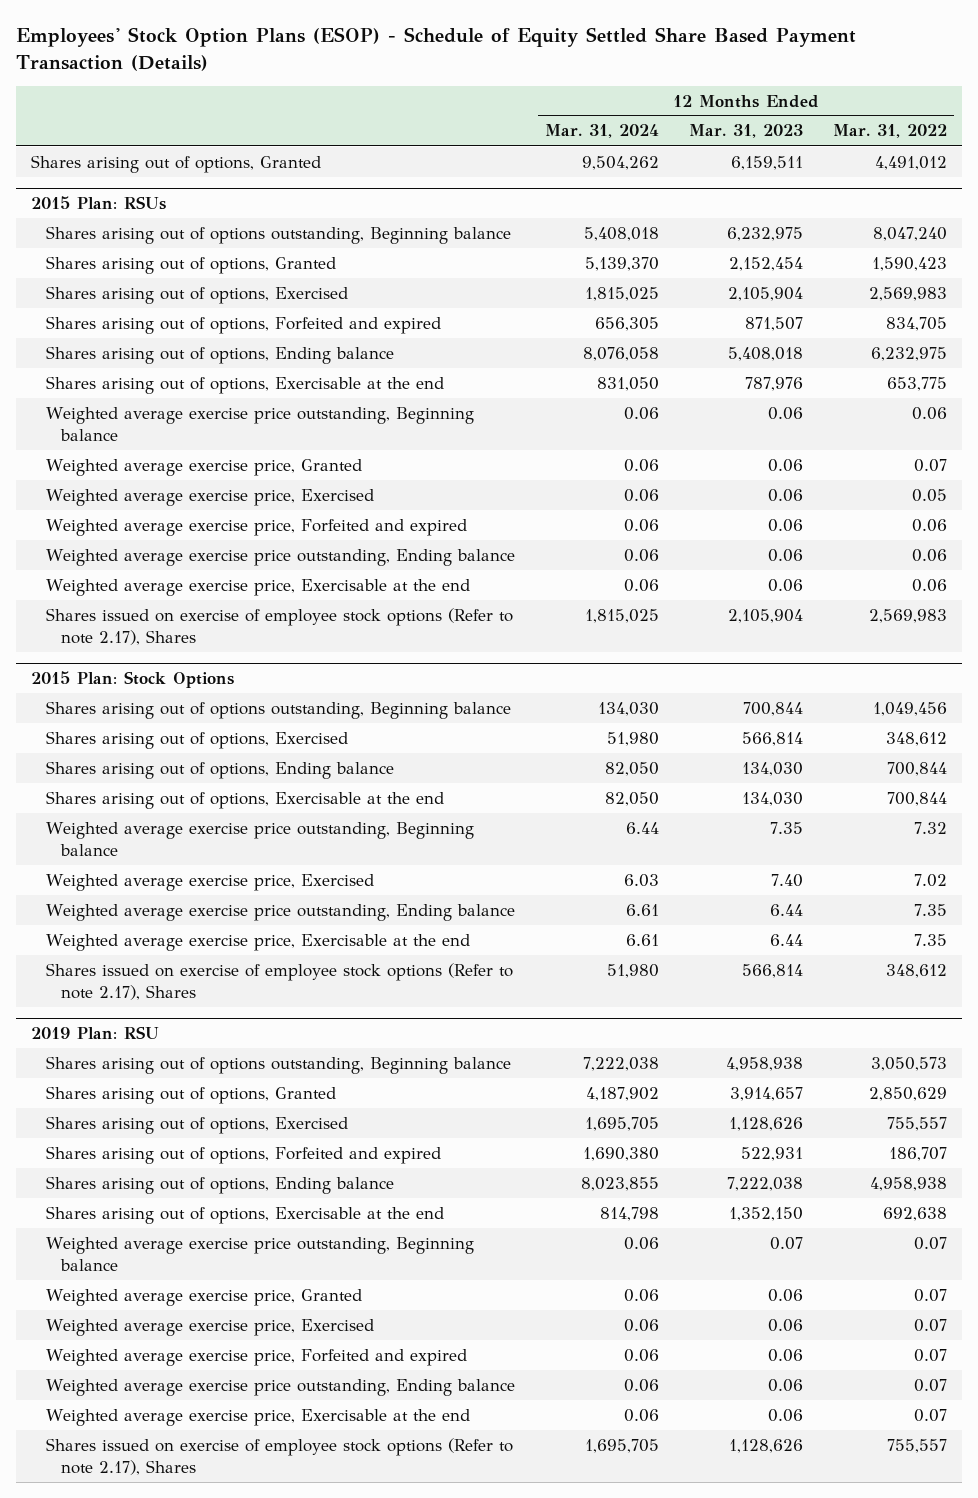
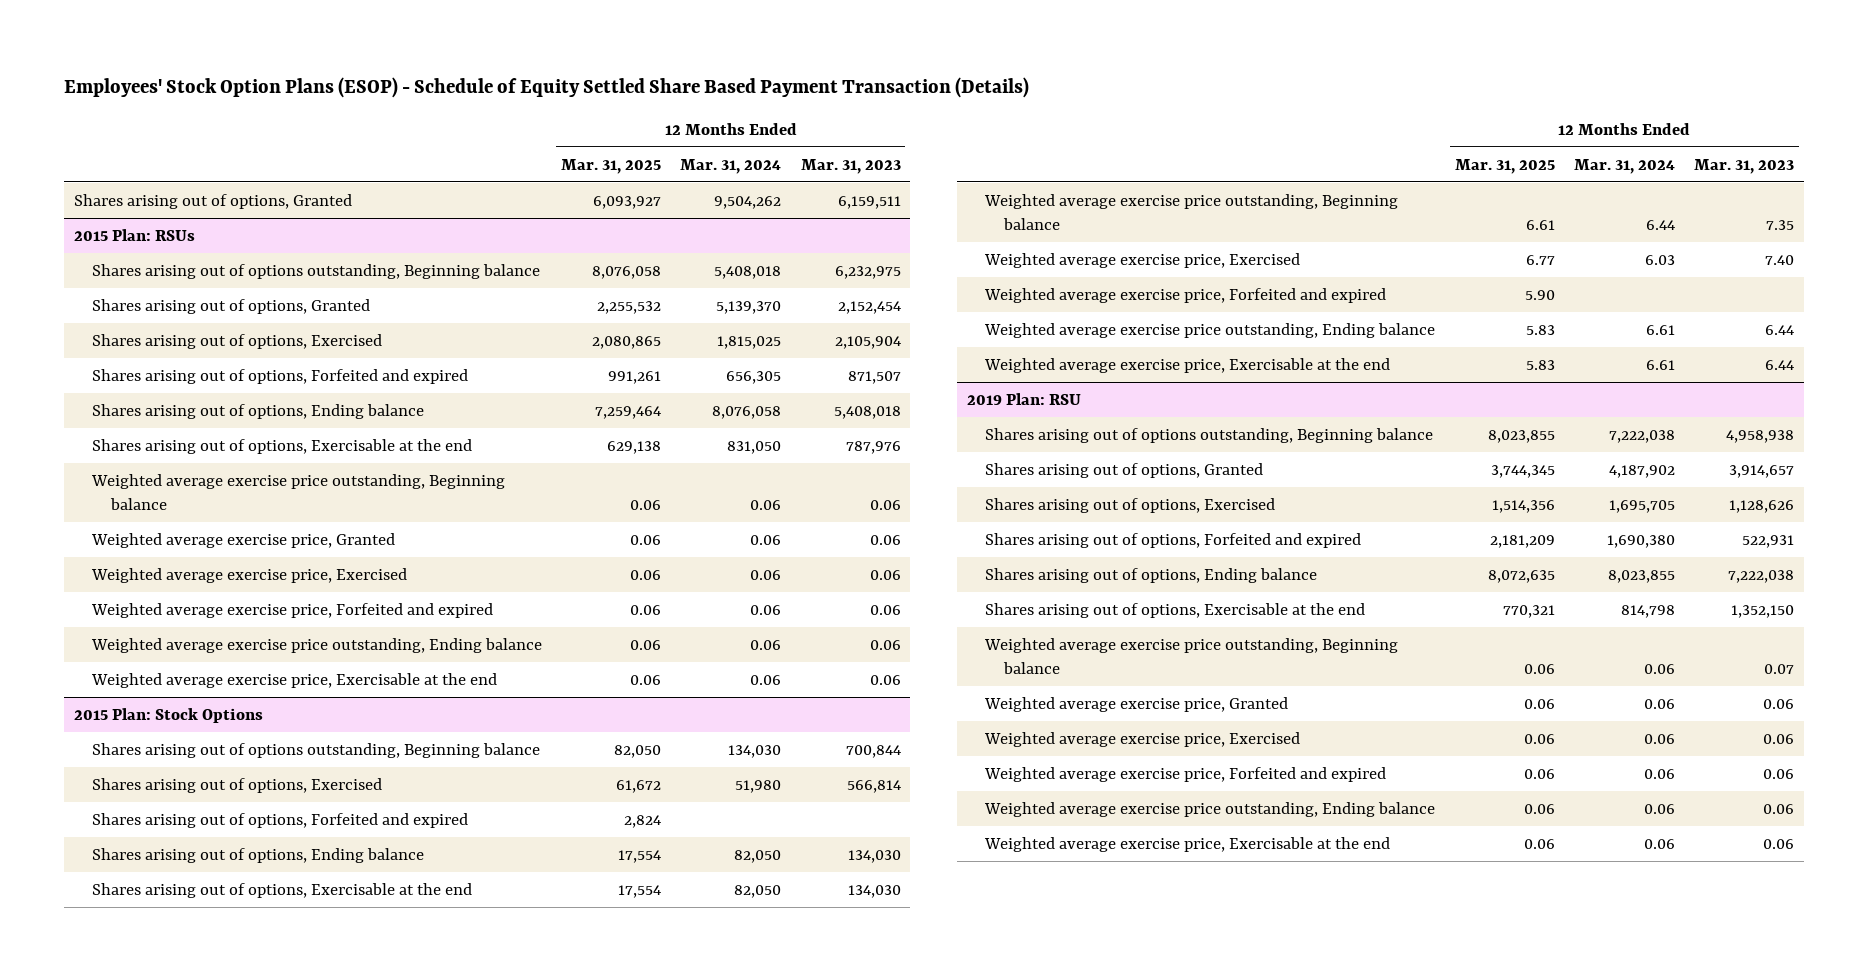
[832,124,947,139] Mar. 31, 2022 -> none
none -> [561,158,662,174] Mar. 31, 2025
[46,607,514,645] Shares issued on exercise of employee stock options (Refer to note 2.17), Shares -> none
none -> [92,812,469,828] Shares arising out of options, Forfeited and expired
none -> [984,287,1387,303] Weighted average exercise price, Forfeited and expired
[46,962,514,1000] Shares issued on exercise of employee stock options (Refer to note 2.17), Shares -> none
[46,1437,514,1475] Shares issued on exercise of employee stock options (Refer to note 2.17), Shares -> none

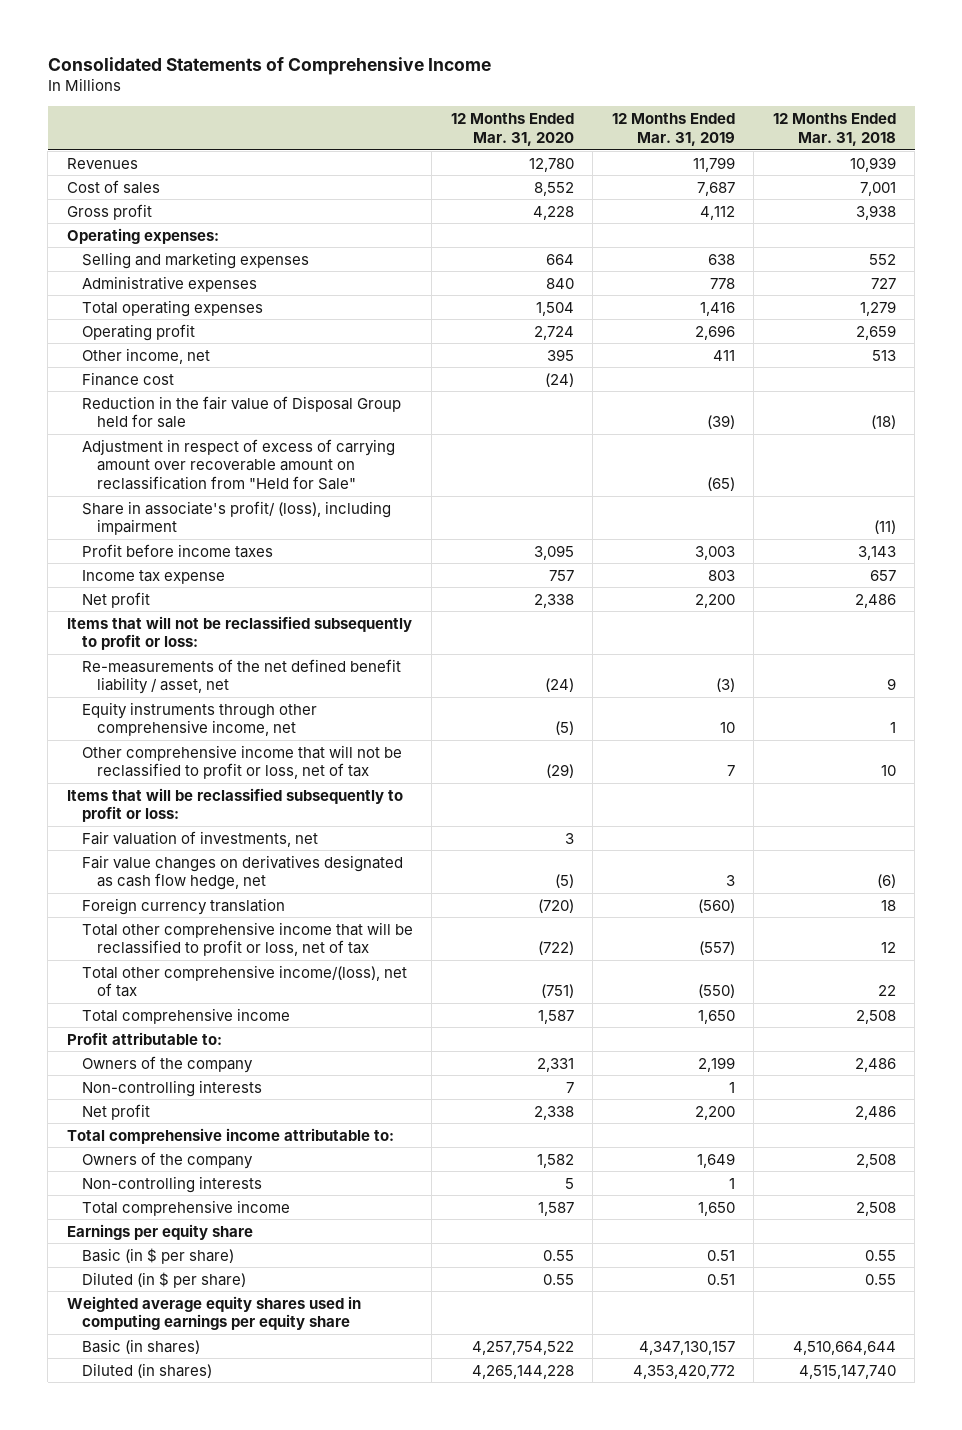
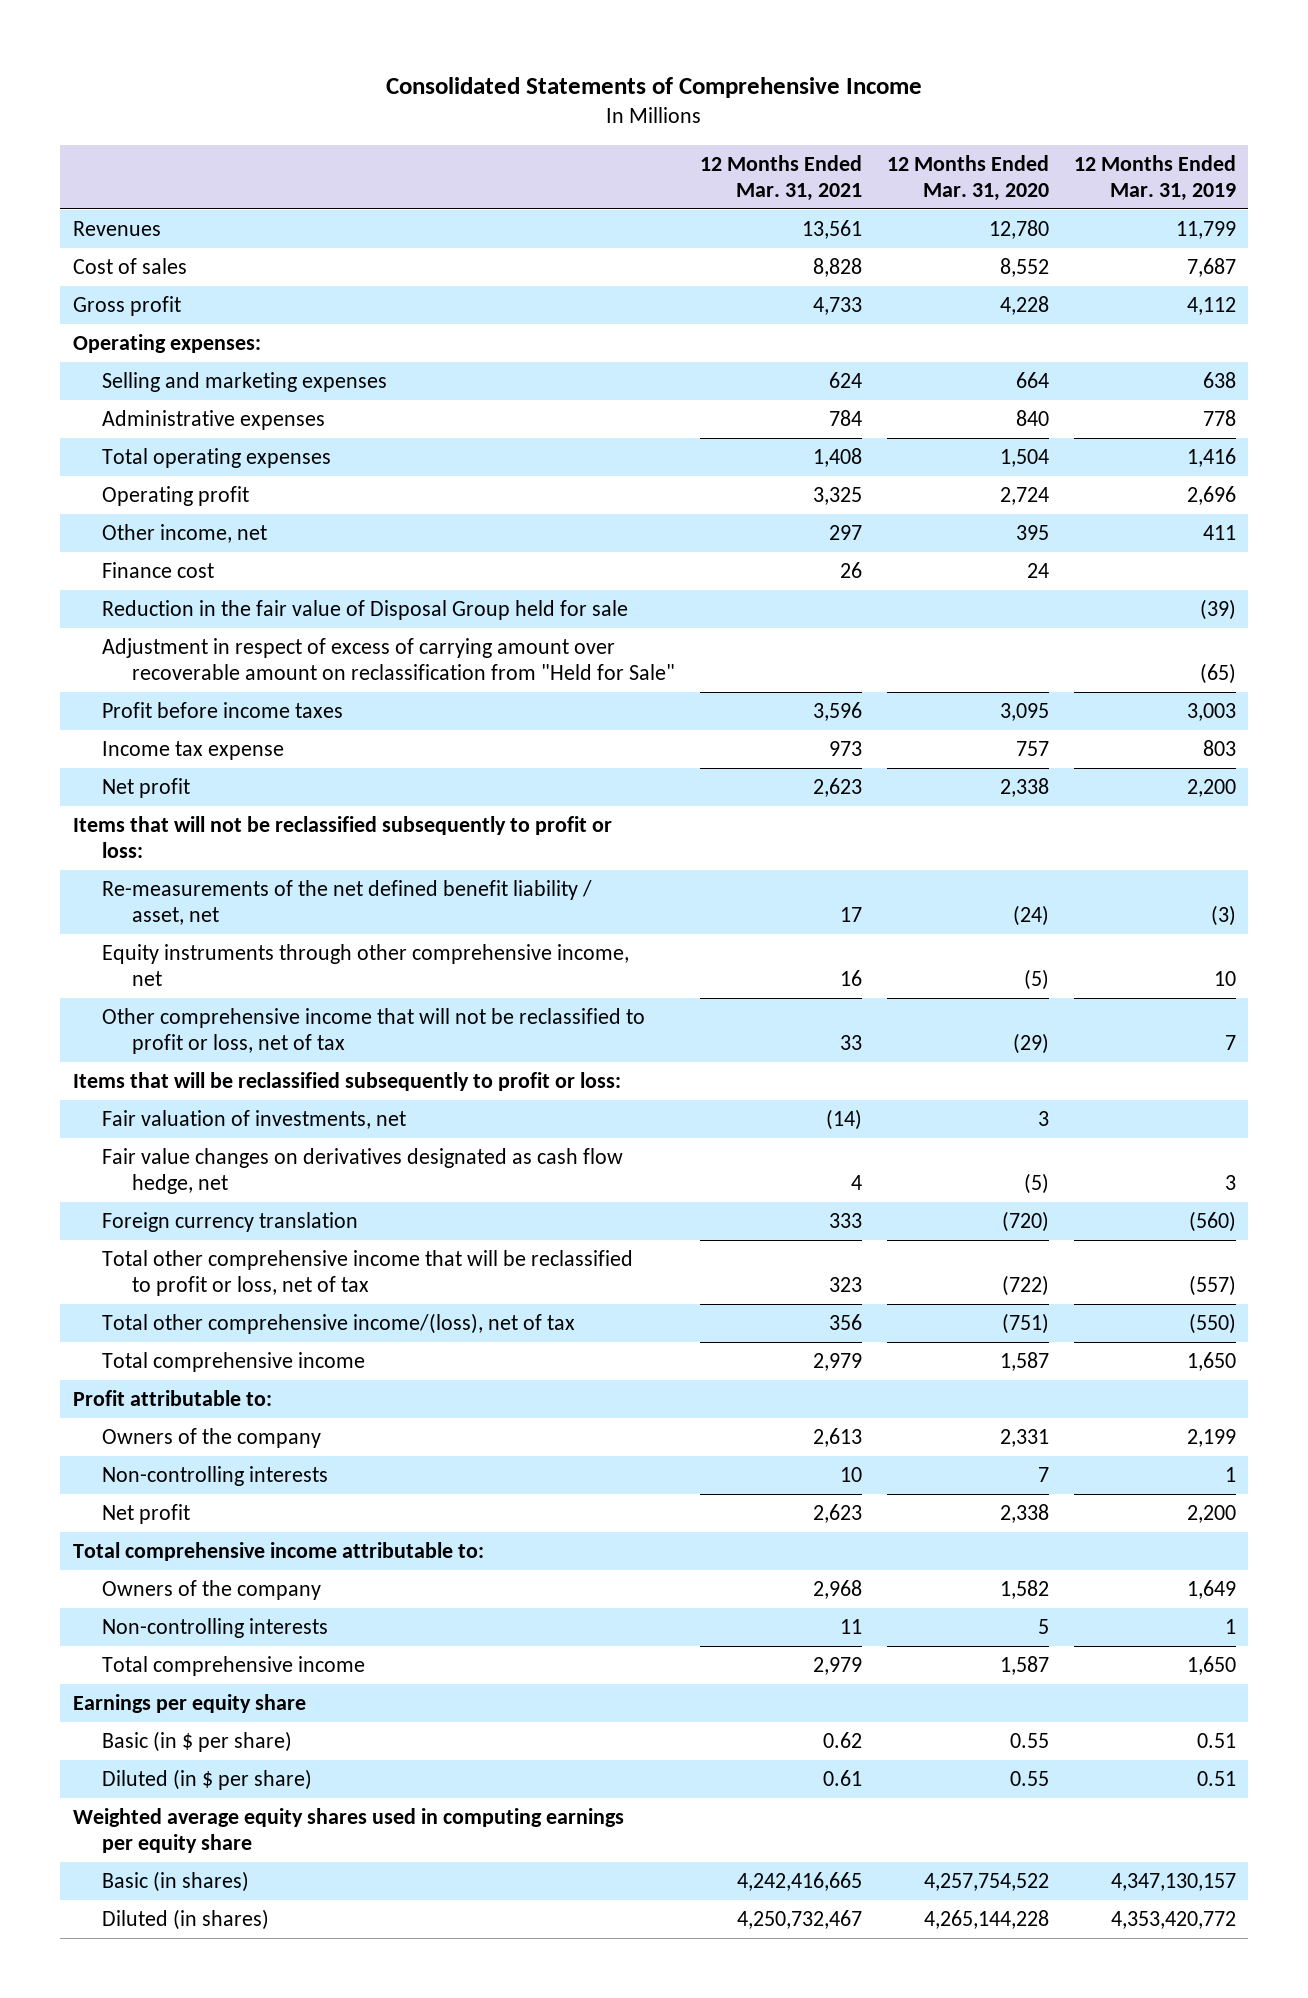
[772,113,896,146] 12 Months Ended Mar. 31, 2018 -> none
none -> [699,154,862,201] 12 Months Ended Mar. 31, 2021
[544,372,574,387] (24) -> [1026,562,1049,578] 24
[81,500,391,536] Share in associate's profit/ (loss), including impairment -> none

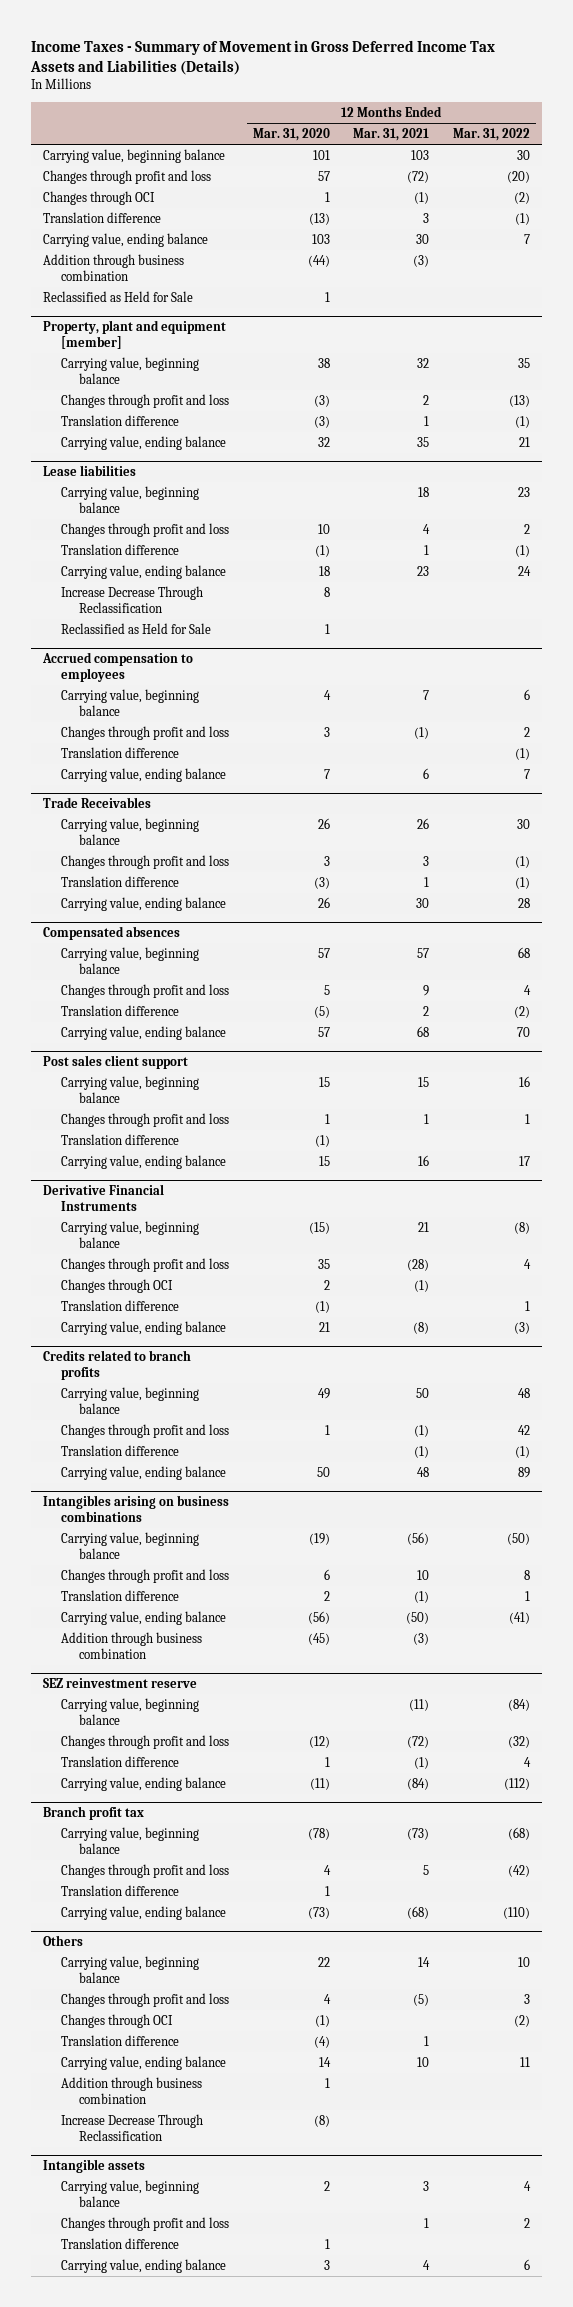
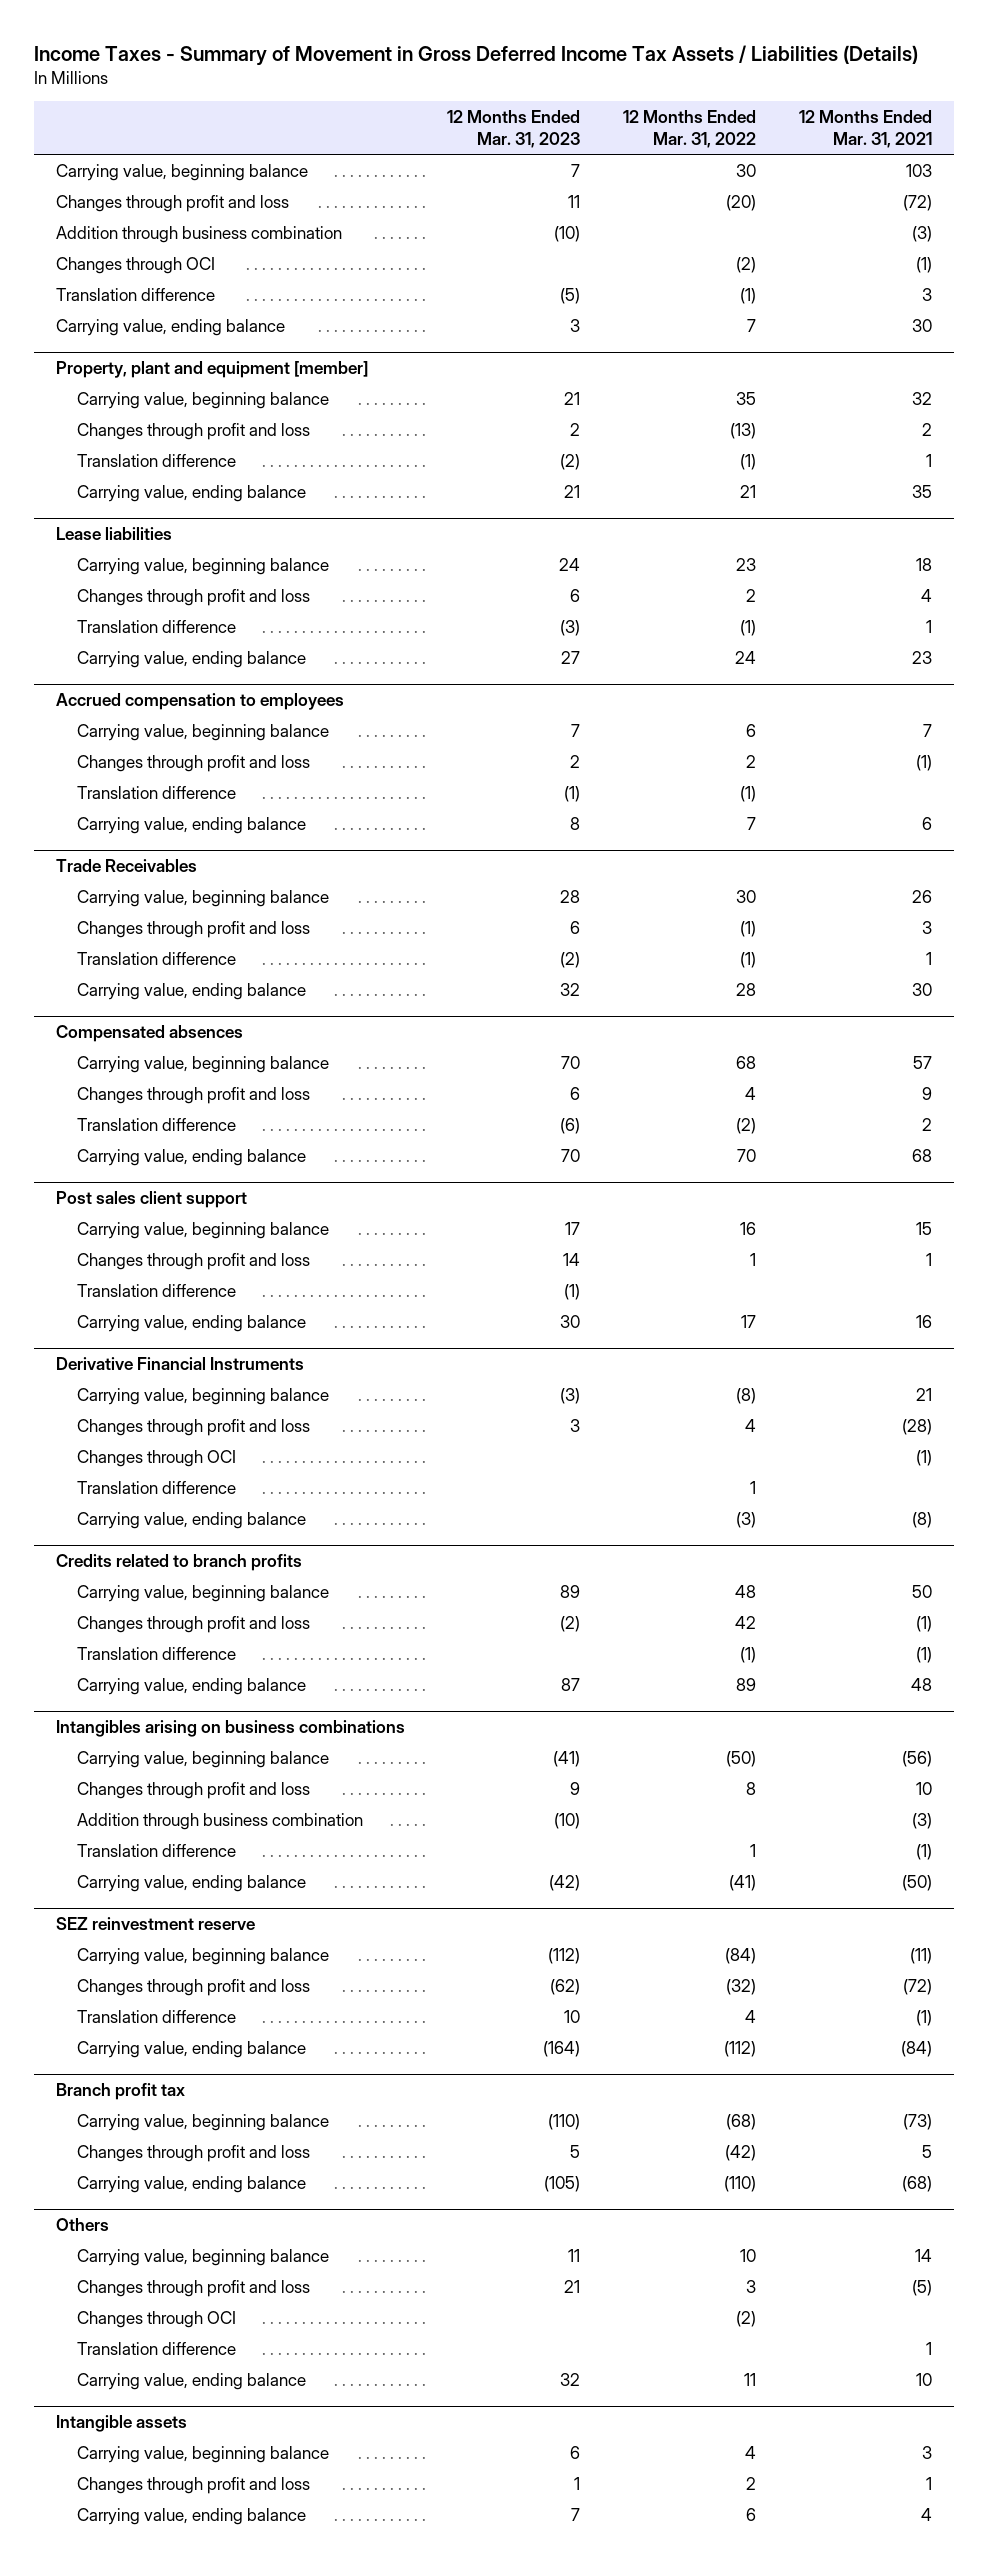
[30,39,496,75] Income Taxes - Summary of Movement in Gross Deferred Income Tax Assets and Liabilities (Details) -> [34,44,919,66] Income Taxes - Summary of Movement in Gross Deferred Income Tax Assets / Liabilities (Details)
[252,128,330,142] Mar. 31, 2020 -> none
none -> [447,109,581,148] 12 Months Ended Mar. 31, 2023
[43,253,185,282] Addition through business combination -> [55,225,342,243] Addition through business combination
[43,290,194,302] Reclassified as Held for Sale -> none
[61,585,204,614] Increase Decrease Through Reclassification -> none
[61,622,212,634] Reclassified as Held for Sale -> none
[61,1631,203,1660] Addition through business combination -> [76,1812,363,1830] Addition through business combination
[61,1884,180,1896] Translation difference -> none
[61,2076,203,2105] Addition through business combination -> none
[61,2113,204,2142] Increase Decrease Through Reclassification -> none
[61,2237,180,2249] Translation difference -> none

